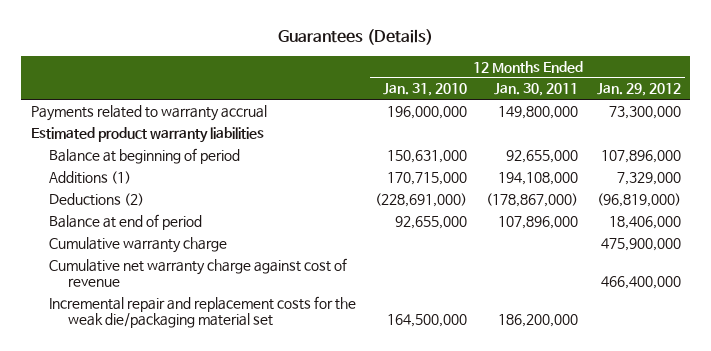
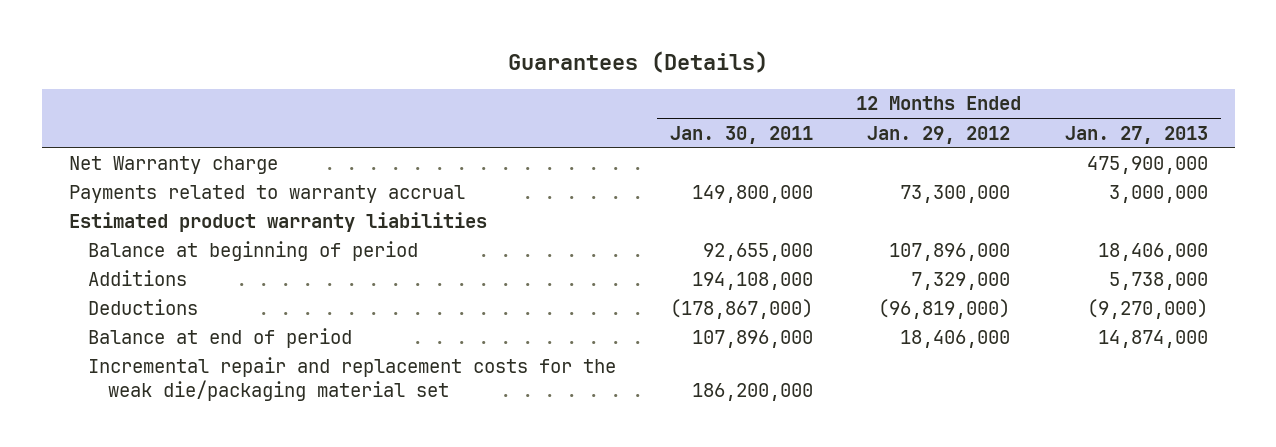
[382,83,467,97] Jan. 31, 2010 -> none
none -> [1064,125,1208,144] Jan. 27, 2013
none -> [68,156,278,175] Net Warranty charge
[49,170,132,184] Additions (1) -> [88,270,188,287] Additions
[49,192,145,206] Deductions (2) -> [88,299,199,316] Deductions
[49,236,228,253] Cumulative warranty charge -> none
[49,257,348,288] Cumulative net warranty charge against cost of revenue -> none

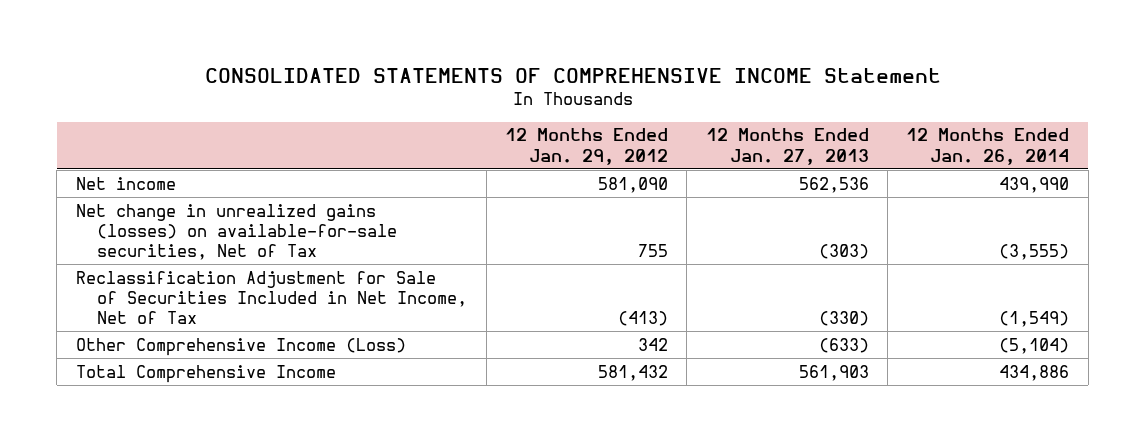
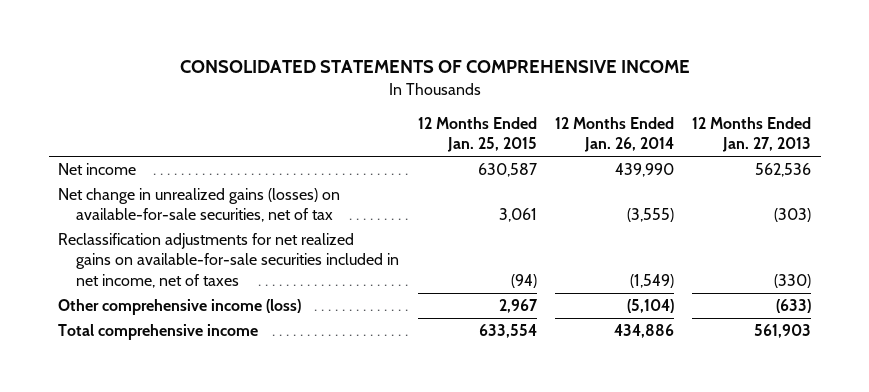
[204,67,941,83] CONSOLIDATED STATEMENTS OF COMPREHENSIVE INCOME Statement -> [179,60,690,74] CONSOLIDATED STATEMENTS OF COMPREHENSIVE INCOME
[504,128,668,165] 12 Months Ended Jan. 29, 2012 -> none
none -> [417,117,537,153] 12 Months Ended Jan. 25, 2015
[75,203,398,260] Net change in unrealized gains (losses) on available-for-sale securities, Net of Tax -> [57,188,340,223] Net change in unrealized gains (losses) on available-for-sale securities, net of tax
[75,270,468,324] Reclassification Adjustment for Sale of Securities Included in Net Income, Net of Tax -> [57,233,400,288] Reclassification adjustments for net realized gains on available-for-sale securities included in net income, net of taxes
[75,337,406,356] Other Comprehensive Income (Loss) -> [57,299,301,316] Other comprehensive income (loss)
[75,364,336,383] Total Comprehensive Income -> [57,324,258,341] Total comprehensive income

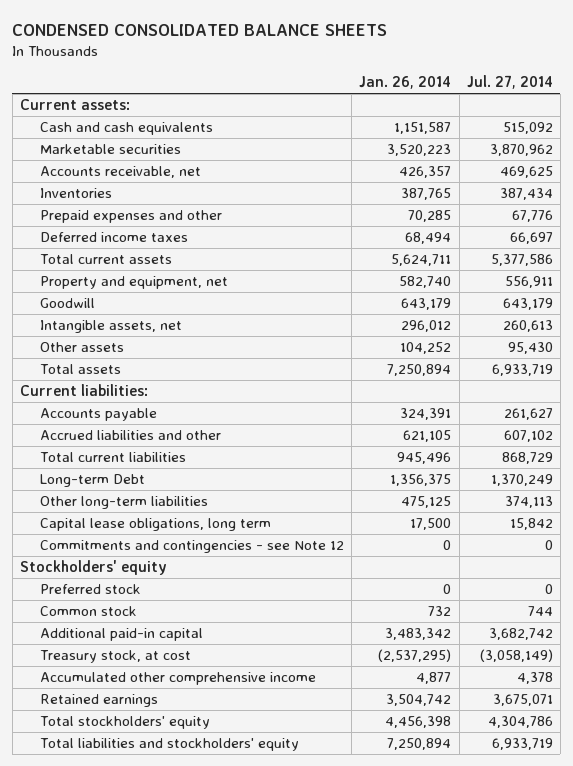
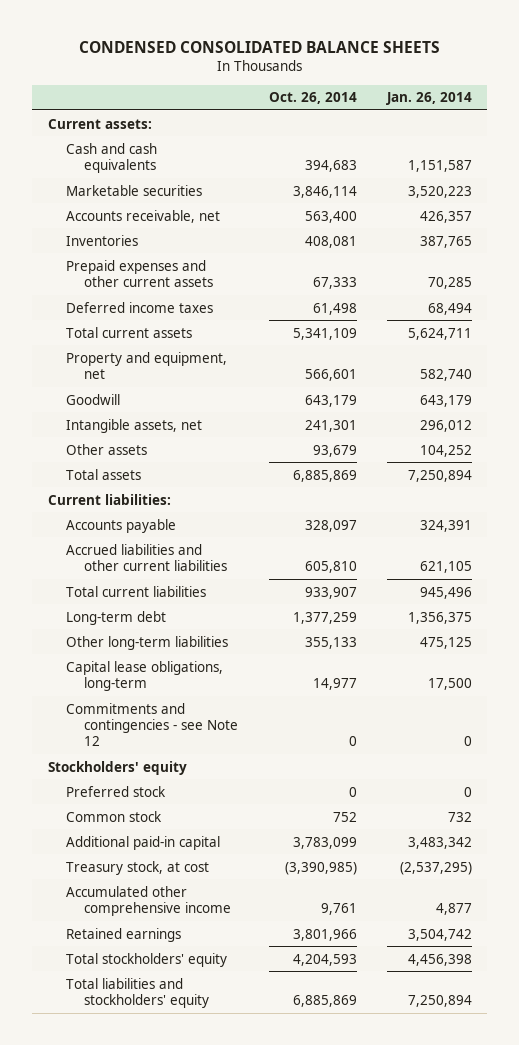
[466,75,553,90] Jul. 27, 2014 -> none
none -> [268,92,357,105] Oct. 26, 2014
[40,210,223,224] Prepaid expenses and other -> [65,259,214,287] Prepaid expenses and other current assets
[40,430,222,441] Accrued liabilities and other -> [65,543,228,571] Accrued liabilities and other current liabilities
[40,474,146,488] Long-term Debt -> [65,610,166,625] Long-term debt
[40,518,272,532] Capital lease obligations, long term -> [65,660,223,691] Capital lease obligations, long-term

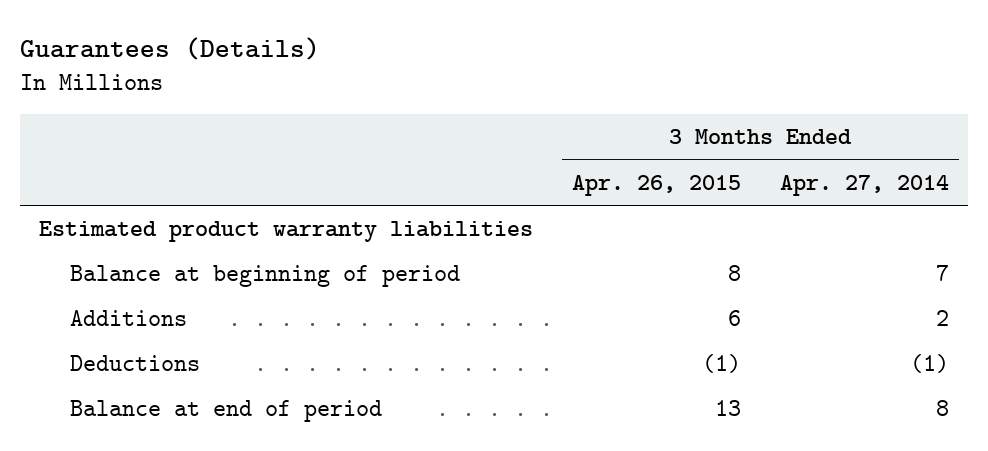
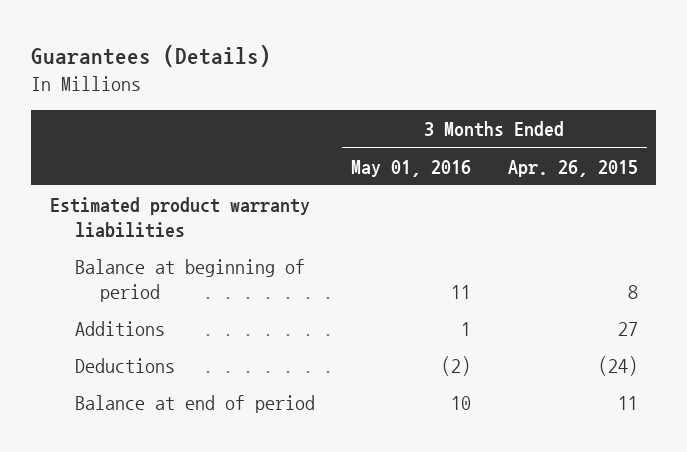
[779,174,949,196] Apr. 27, 2014 -> none
none -> [351,159,472,177] May 01, 2016
[728,310,742,327] 6 -> [617,322,638,337] 27
[702,354,742,374] (1) -> [597,356,638,377] (24)
[715,400,742,417] 13 -> [617,396,638,411] 11

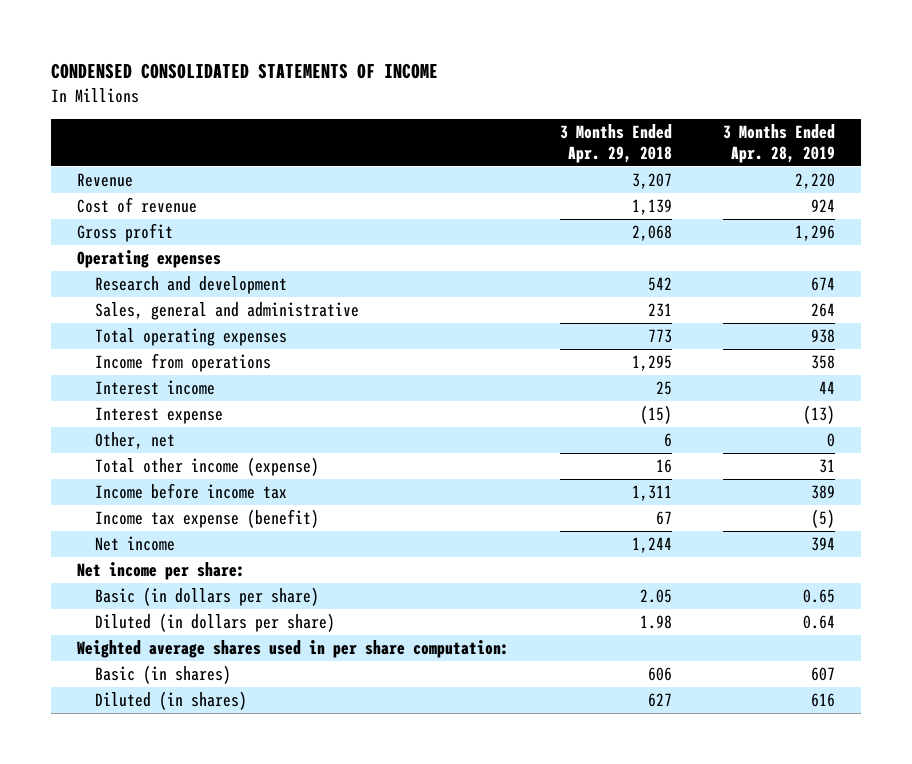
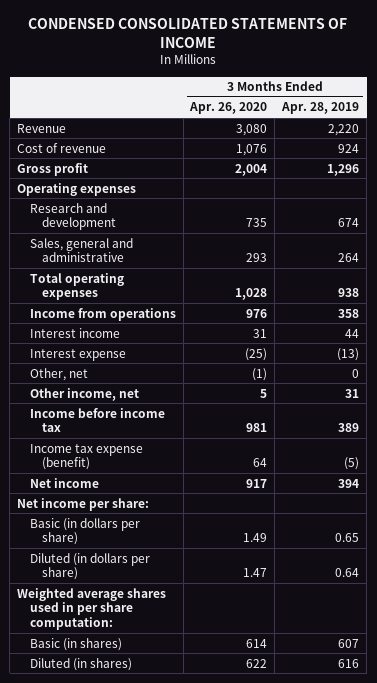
[559,123,672,163] 3 Months Ended Apr. 29, 2018 -> none
none -> [189,102,268,115] Apr. 26, 2020
[94,456,319,476] Total other income (expense) -> [29,387,139,401] Other income, net

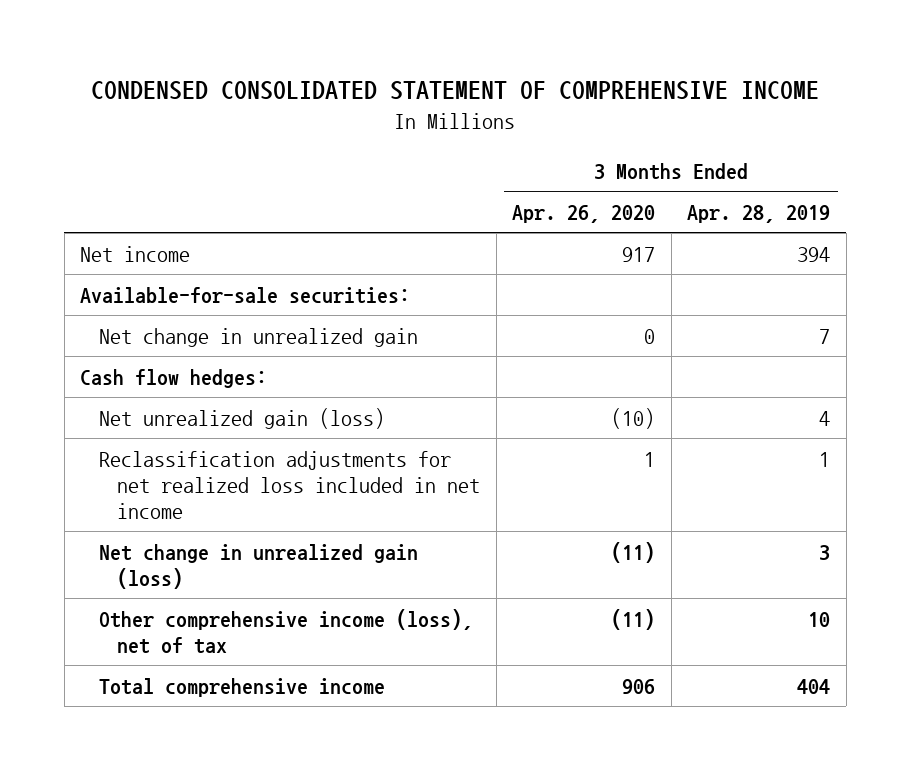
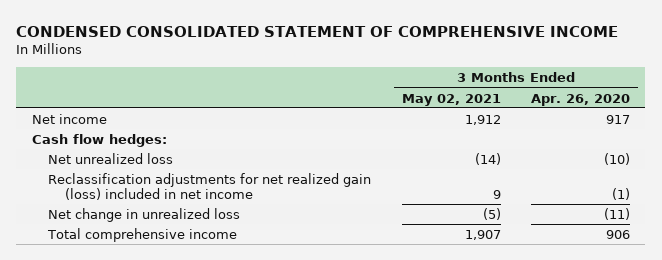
[687,204,831,223] Apr. 28, 2019 -> none
none -> [401,93,501,106] May 02, 2021
[80,286,411,304] Available-for-sale securities: -> none
[98,327,418,347] Net change in unrealized gain -> none
[98,608,473,654] Other comprehensive income (loss), net of tax -> none
[98,407,385,429] Net unrealized gain (loss) -> [48,152,174,164] Net unrealized loss
[98,450,481,519] Reclassification adjustments for net realized loss included in net income -> [48,172,372,201] Reclassification adjustments for net realized gain (loss) included in net income
[644,451,656,467] 1 -> [612,188,631,201] (1)
[98,543,418,589] Net change in unrealized gain (loss) -> [48,207,241,222] Net change in unrealized loss

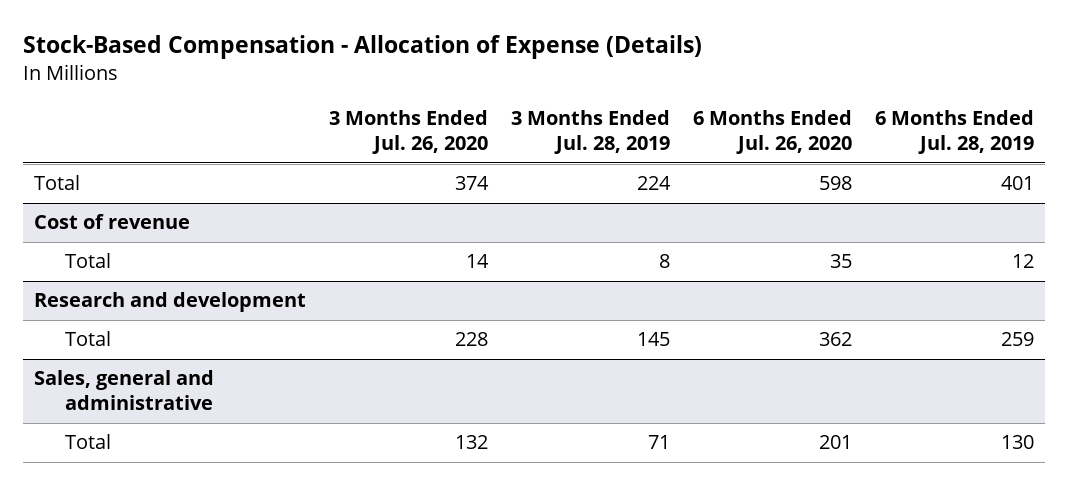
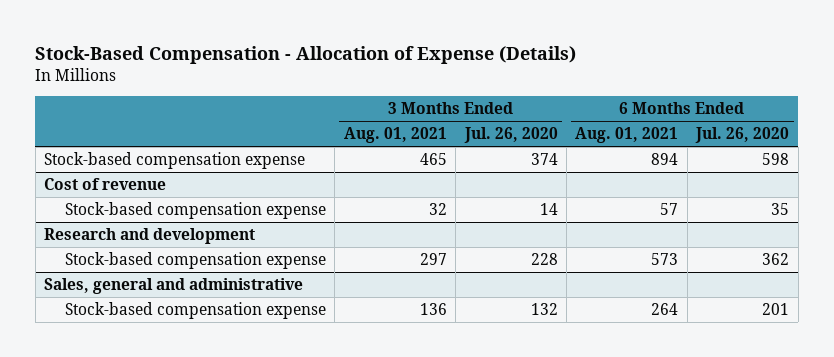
[511,110,671,155] 3 Months Ended Jul. 28, 2019 -> none
[874,110,1034,155] 6 Months Ended Jul. 28, 2019 -> none
none -> [343,127,447,144] Aug. 01, 2021
none -> [575,127,679,144] Aug. 01, 2021
[34,175,81,191] Total -> [44,152,306,170] Stock-based compensation expense
[65,253,112,269] Total -> [64,202,326,220] Stock-based compensation expense
[65,331,112,347] Total -> [64,252,326,270] Stock-based compensation expense
[65,434,112,450] Total -> [64,302,326,320] Stock-based compensation expense

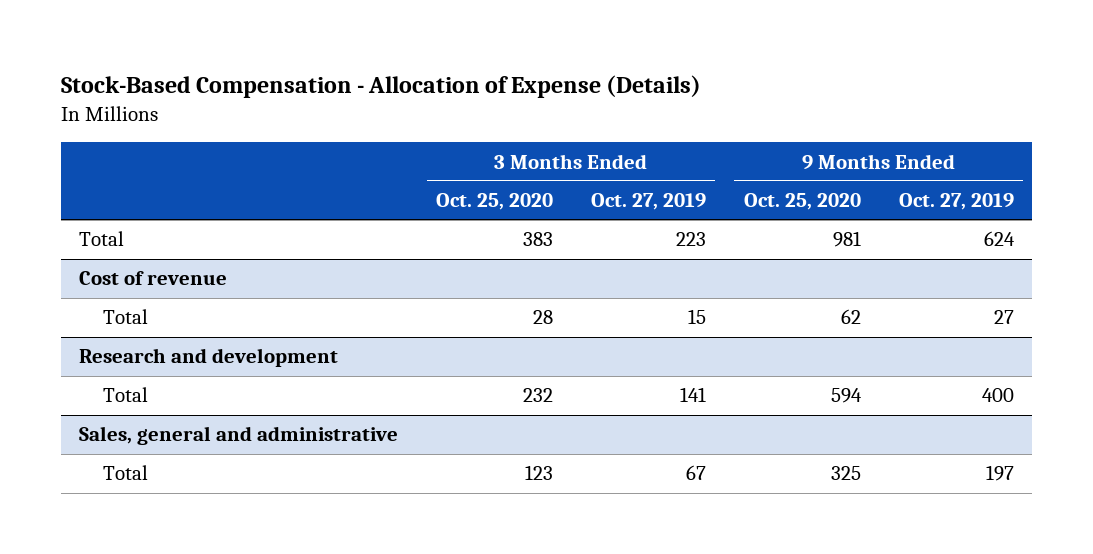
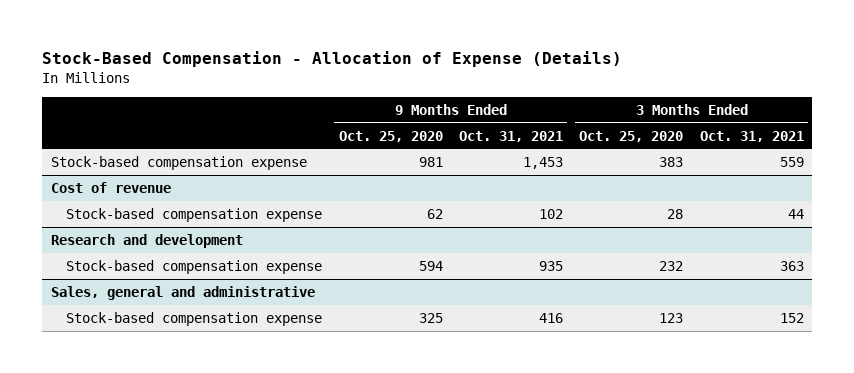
[591,193,707,211] Oct. 27, 2019 -> none
[898,193,1014,211] Oct. 27, 2019 -> none
none -> [458,130,563,142] Oct. 31, 2021
none -> [699,130,804,142] Oct. 31, 2021
[79,231,125,247] Total -> [50,155,307,170] Stock-based compensation expense
[103,309,149,325] Total -> [66,207,323,222] Stock-based compensation expense
[103,387,149,403] Total -> [66,259,323,274] Stock-based compensation expense
[103,465,149,481] Total -> [66,311,323,326] Stock-based compensation expense

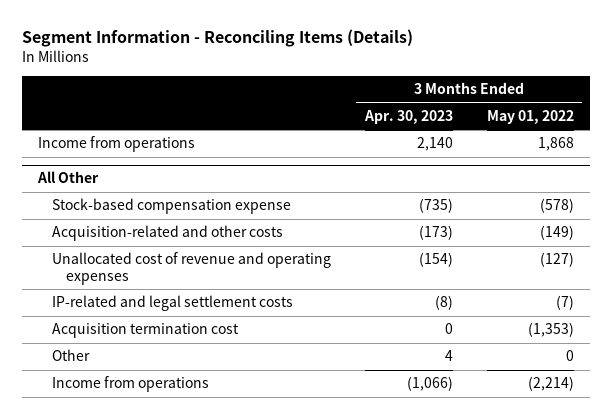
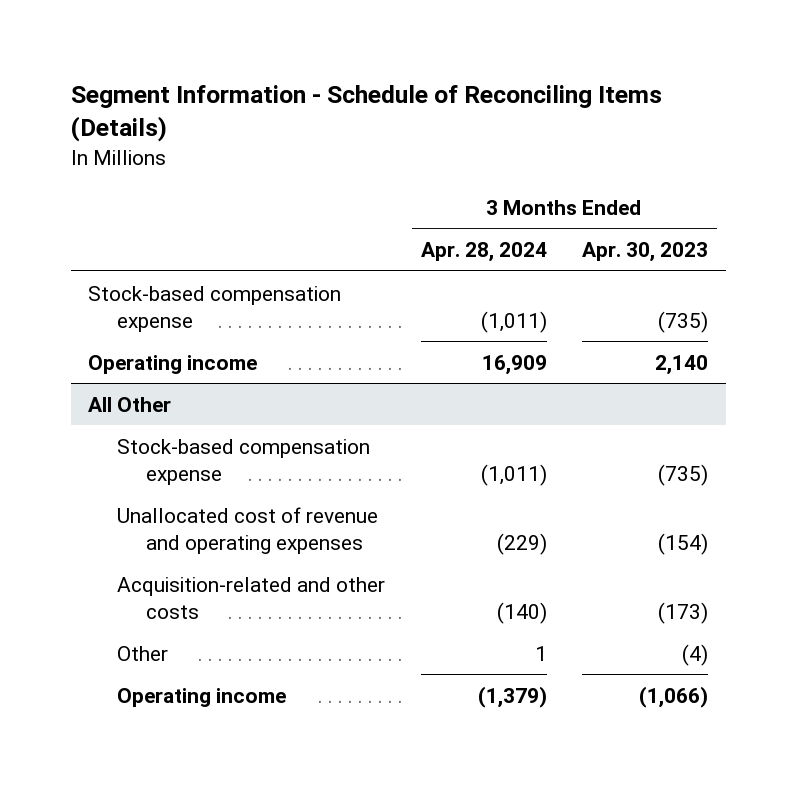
[21,29,413,48] Segment Information - Reconciling Items (Details) -> [70,85,662,143] Segment Information - Schedule of Reconciling Items (Details)
[486,109,574,124] May 01, 2022 -> none
none -> [420,241,547,262] Apr. 28, 2024
none -> [88,285,342,332] Stock-based compensation expense
[38,136,196,153] Income from operations -> [88,354,258,374] Operating income
[52,295,294,312] IP-related and legal settlement costs -> none
[52,323,240,339] Acquisition termination cost -> none
[52,225,284,242] Acquisition-related and other costs -> [116,576,385,619] Acquisition-related and other costs
[444,350,453,362] 4 -> [682,643,709,666] (4)
[52,376,210,393] Income from operations -> [116,687,286,707] Operating income

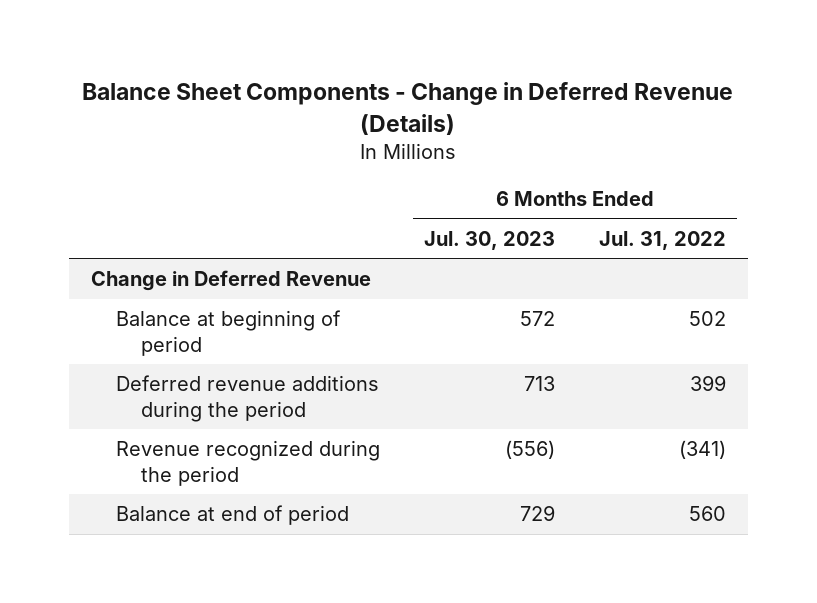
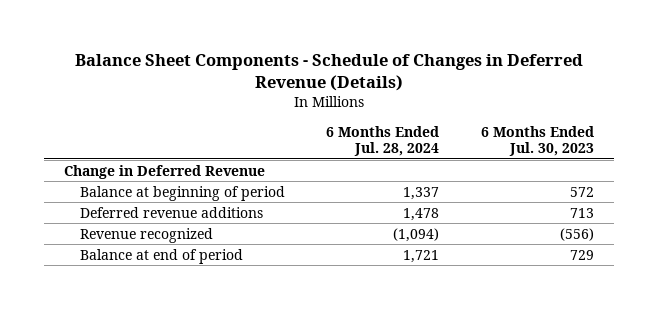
[82,82,734,135] Balance Sheet Components - Change in Deferred Revenue (Details) -> [75,53,584,91] Balance Sheet Components - Schedule of Changes in Deferred Revenue (Details)
[599,230,727,250] Jul. 31, 2022 -> none
none -> [326,125,440,157] 6 Months Ended Jul. 28, 2024
[116,375,380,422] Deferred revenue additions during the period -> [80,206,264,218] Deferred revenue additions
[116,440,381,486] Revenue recognized during the period -> [80,227,214,243] Revenue recognized

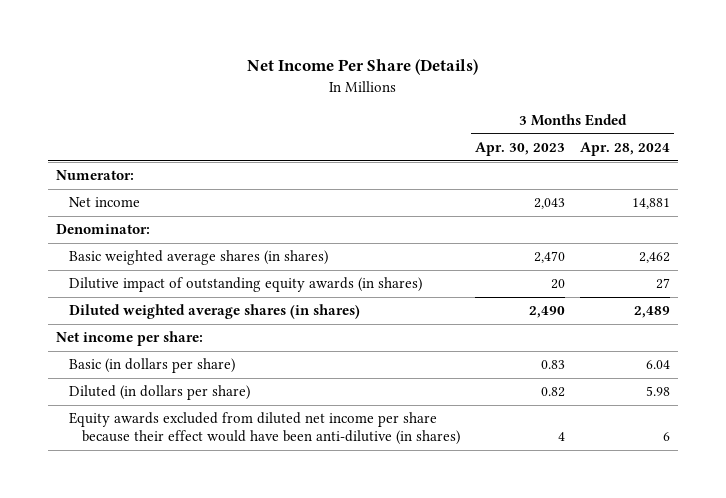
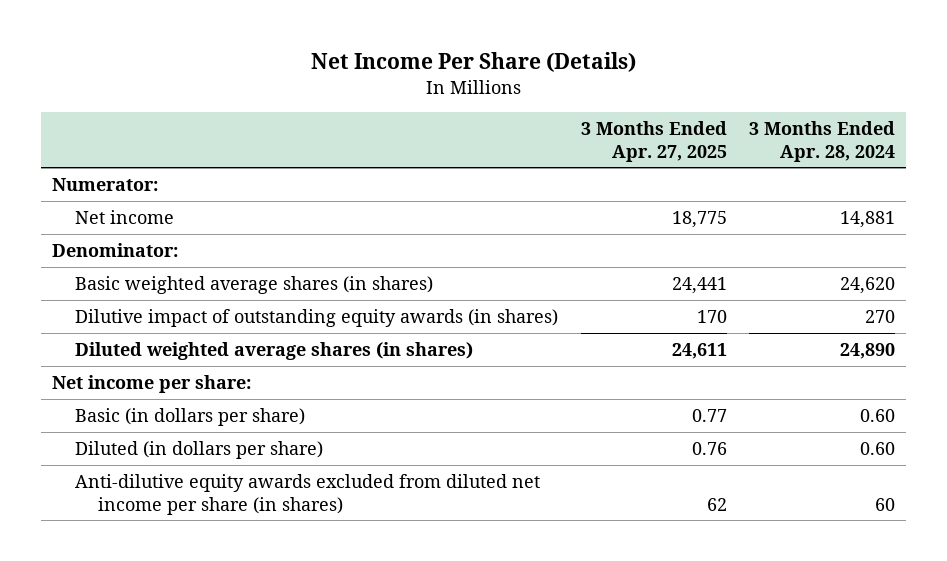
[475,141,566,156] Apr. 30, 2023 -> none
none -> [580,120,727,162] 3 Months Ended Apr. 27, 2025
[639,252,671,264] 2,462 -> [839,276,895,294] 24,620
[656,278,671,290] 27 -> [864,309,895,323] 270
[634,306,671,319] 2,489 -> [839,342,895,359] 24,890
[646,360,671,370] 6.04 -> [859,408,895,422] 0.60
[646,386,671,397] 5.98 -> [859,441,895,455] 0.60
[68,412,460,446] Equity awards excluded from diluted net income per share because their effect would have been anti-dilutive (in shares) -> [75,473,541,515] Anti-dilutive equity awards excluded from diluted net income per share (in shares)
[663,432,671,442] 6 -> [874,497,895,511] 60

